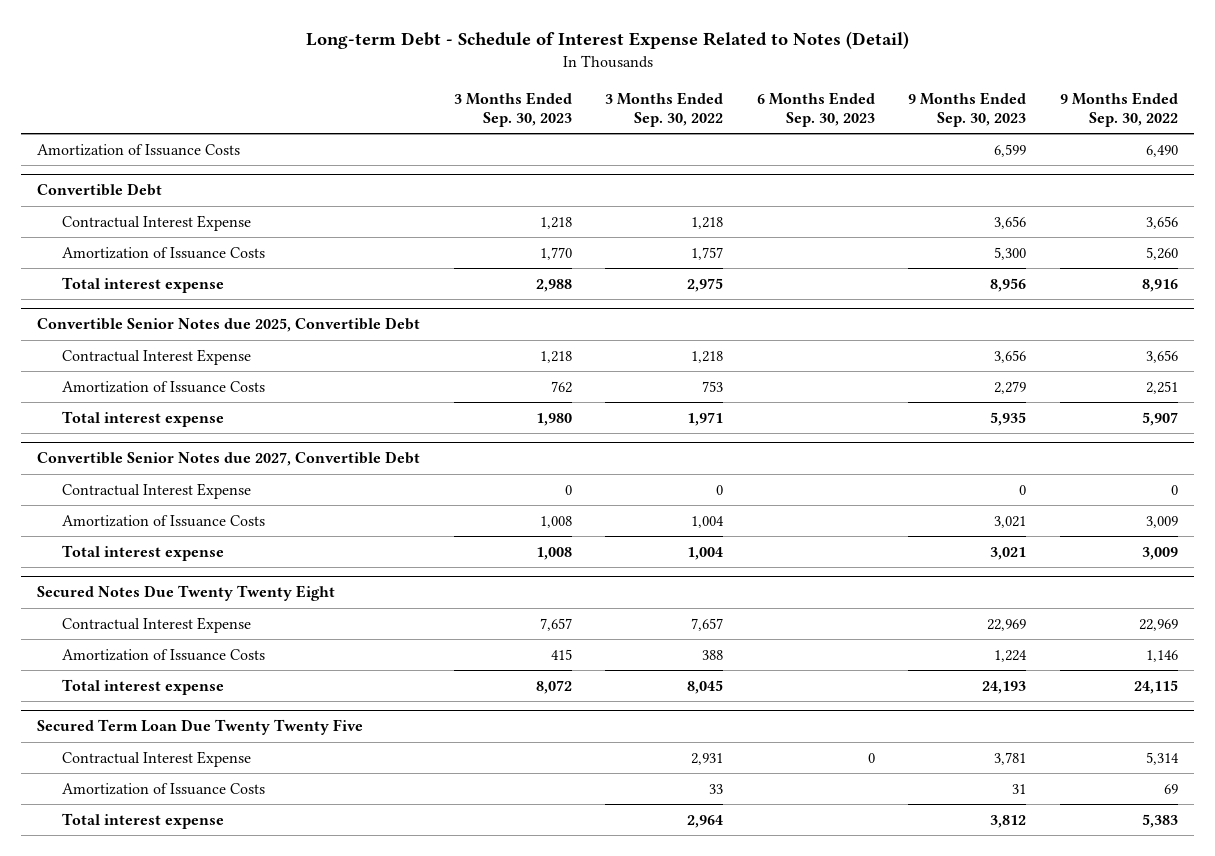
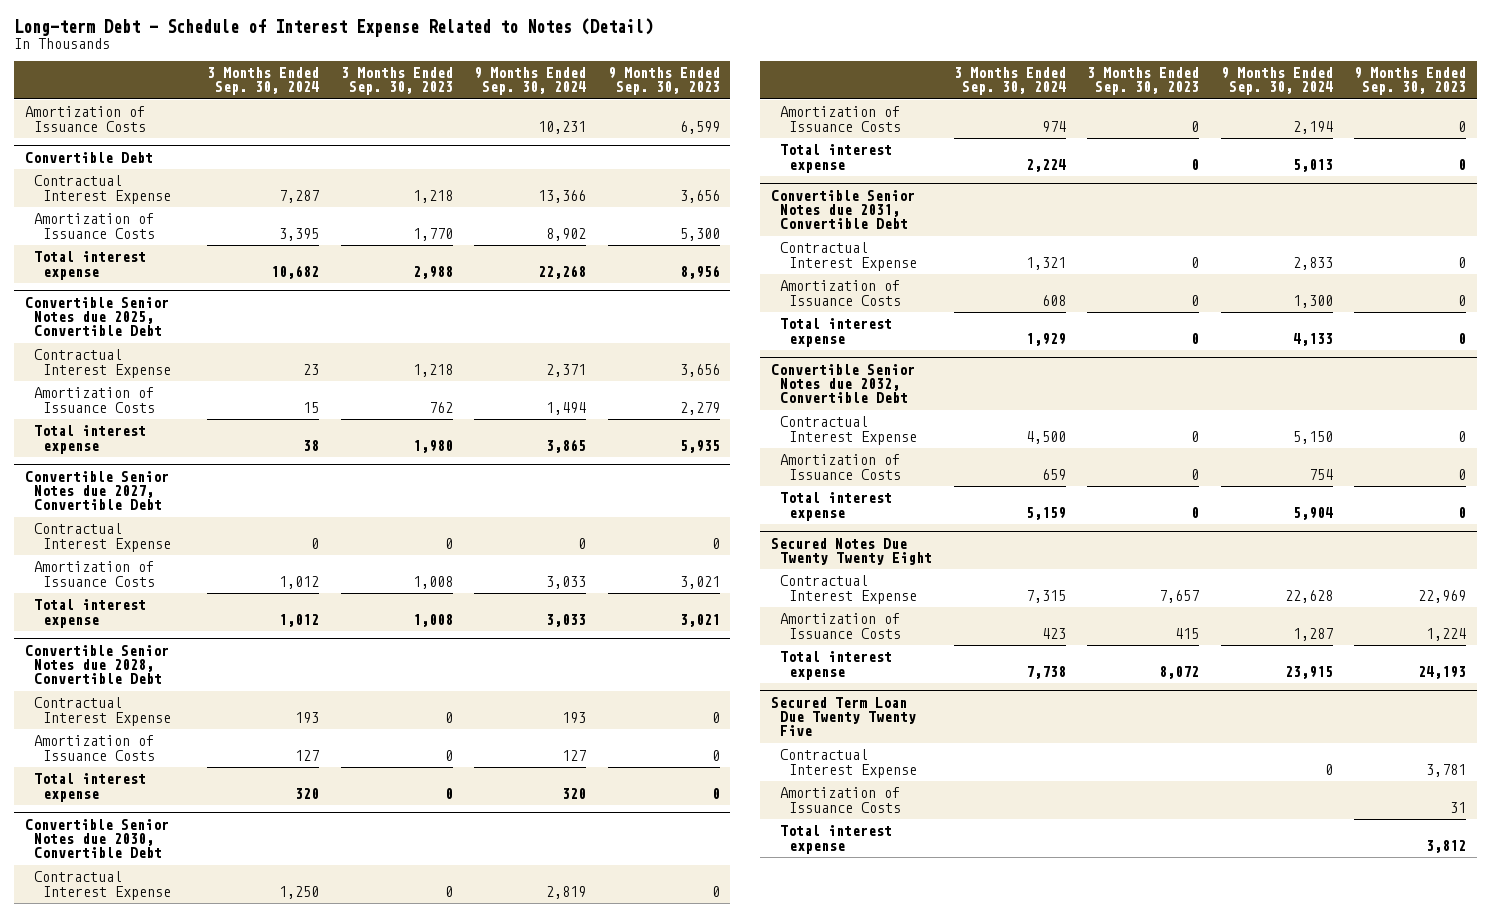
[605,91,724,127] 3 Months Ended Sep. 30, 2022 -> none
[756,91,875,127] 6 Months Ended Sep. 30, 2023 -> none
[1059,91,1178,127] 9 Months Ended Sep. 30, 2022 -> none
none -> [207,67,320,96] 3 Months Ended Sep. 30, 2024
none -> [474,67,587,96] 9 Months Ended Sep. 30, 2024
none -> [24,644,169,685] Convertible Senior Notes due 2028, Convertible Debt
none -> [33,697,171,726] Contractual Interest Expense
none -> [33,735,155,761] Amortization of Issuance Costs
none -> [33,773,146,802] Total interest expense
none -> [24,818,169,859] Convertible Senior Notes due 2030, Convertible Debt
none -> [33,871,171,900] Contractual Interest Expense
none -> [780,106,902,132] Amortization of Issuance Costs
none -> [780,144,893,173] Total interest expense
none -> [771,189,916,230] Convertible Senior Notes due 2031, Convertible Debt
none -> [780,242,918,271] Contractual Interest Expense
none -> [780,280,902,306] Amortization of Issuance Costs
none -> [780,318,893,347] Total interest expense
none -> [771,363,916,404] Convertible Senior Notes due 2032, Convertible Debt
none -> [780,416,918,445] Contractual Interest Expense
none -> [780,454,902,480] Amortization of Issuance Costs
none -> [780,492,893,521] Total interest expense

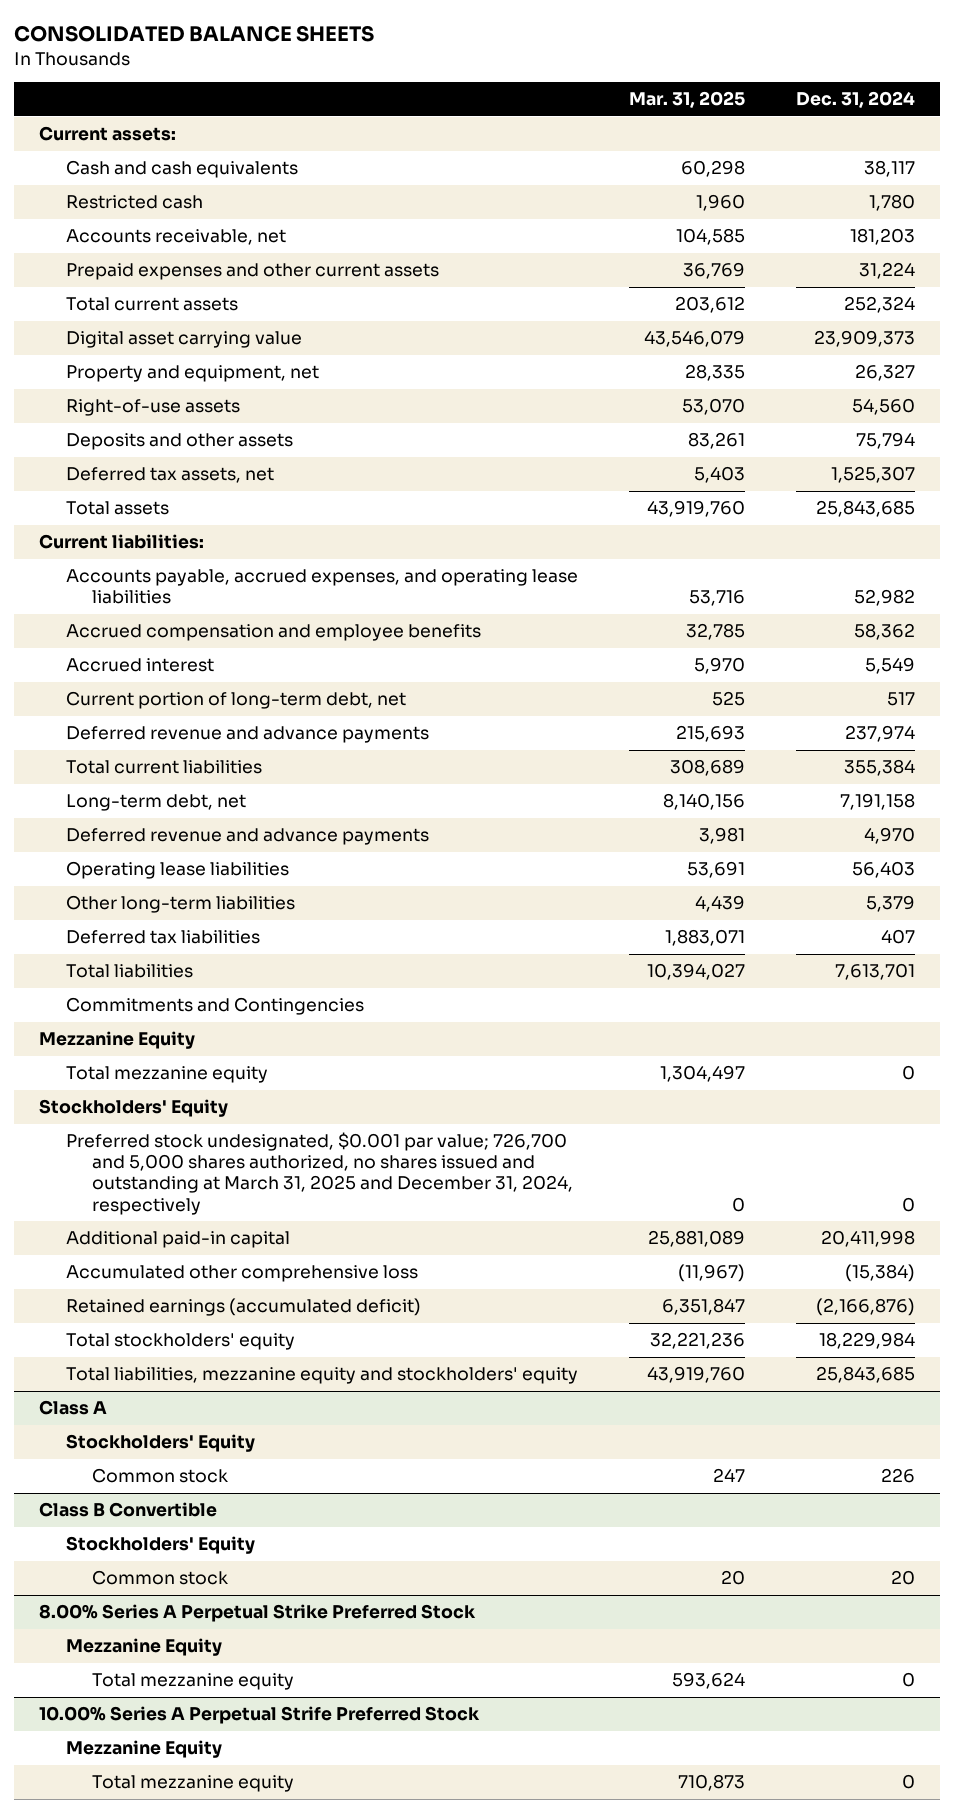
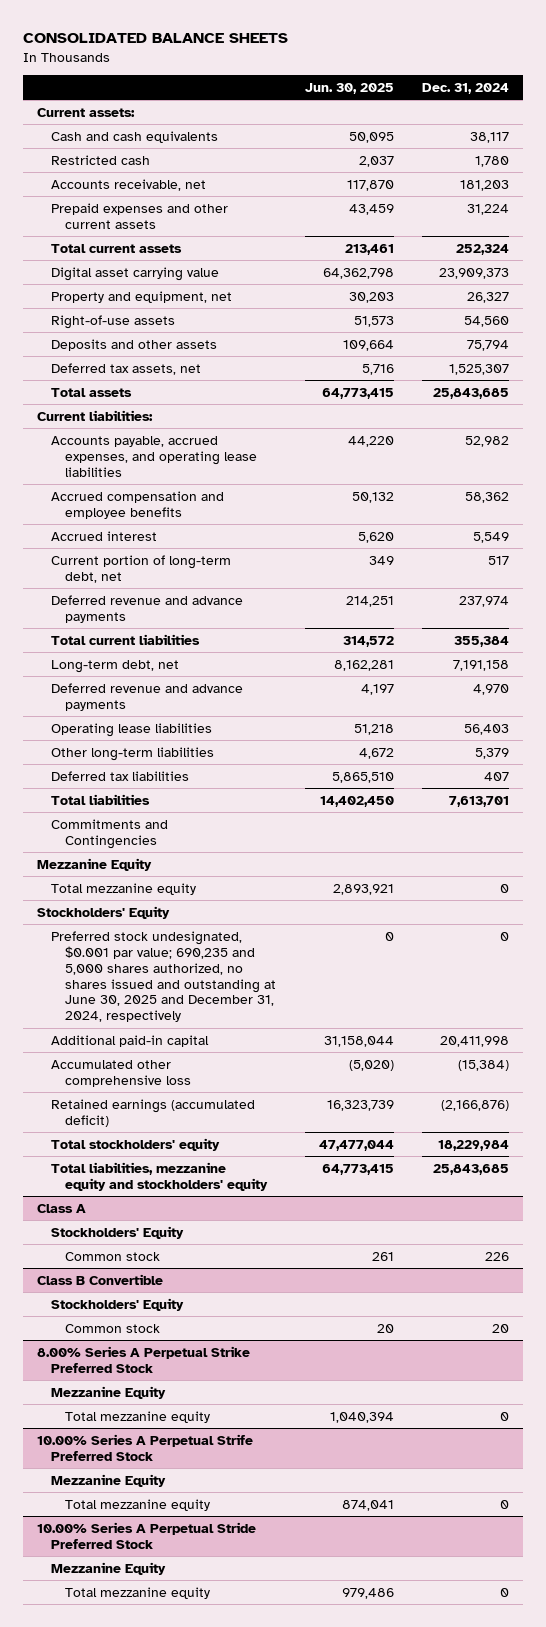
[628,91,745,109] Mar. 31, 2025 -> none
none -> [304,82,394,94] Jun. 30, 2025
[65,1132,574,1215] Preferred stock undesignated, $0.001 par value; 726,700 and 5,000 shares authorized, no shares issued and outstanding at March 31, 2025 and December 31, 2024, respectively -> [50,930,277,1023] Preferred stock undesignated, $0.001 par value; 690,235 and 5,000 shares authorized, no shares issued and outstanding at June 30, 2025 and December 31, 2024, respectively
none -> [36,1521,256,1549] 10.00% Series A Perpetual Stride Preferred Stock
none -> [50,1561,166,1575] Mezzanine Equity
none -> [65,1586,211,1599] Total mezzanine equity

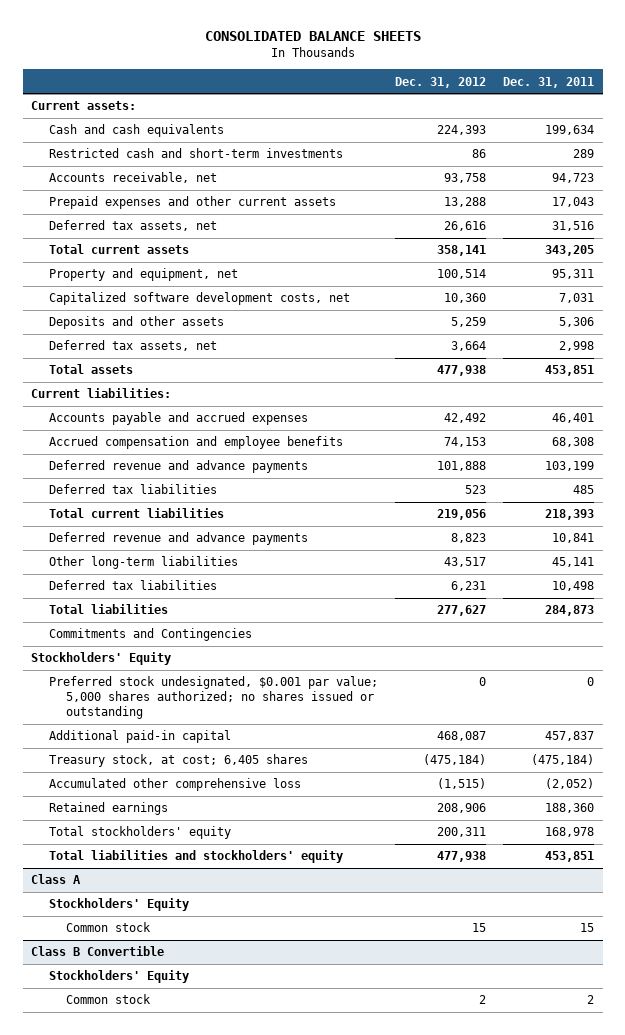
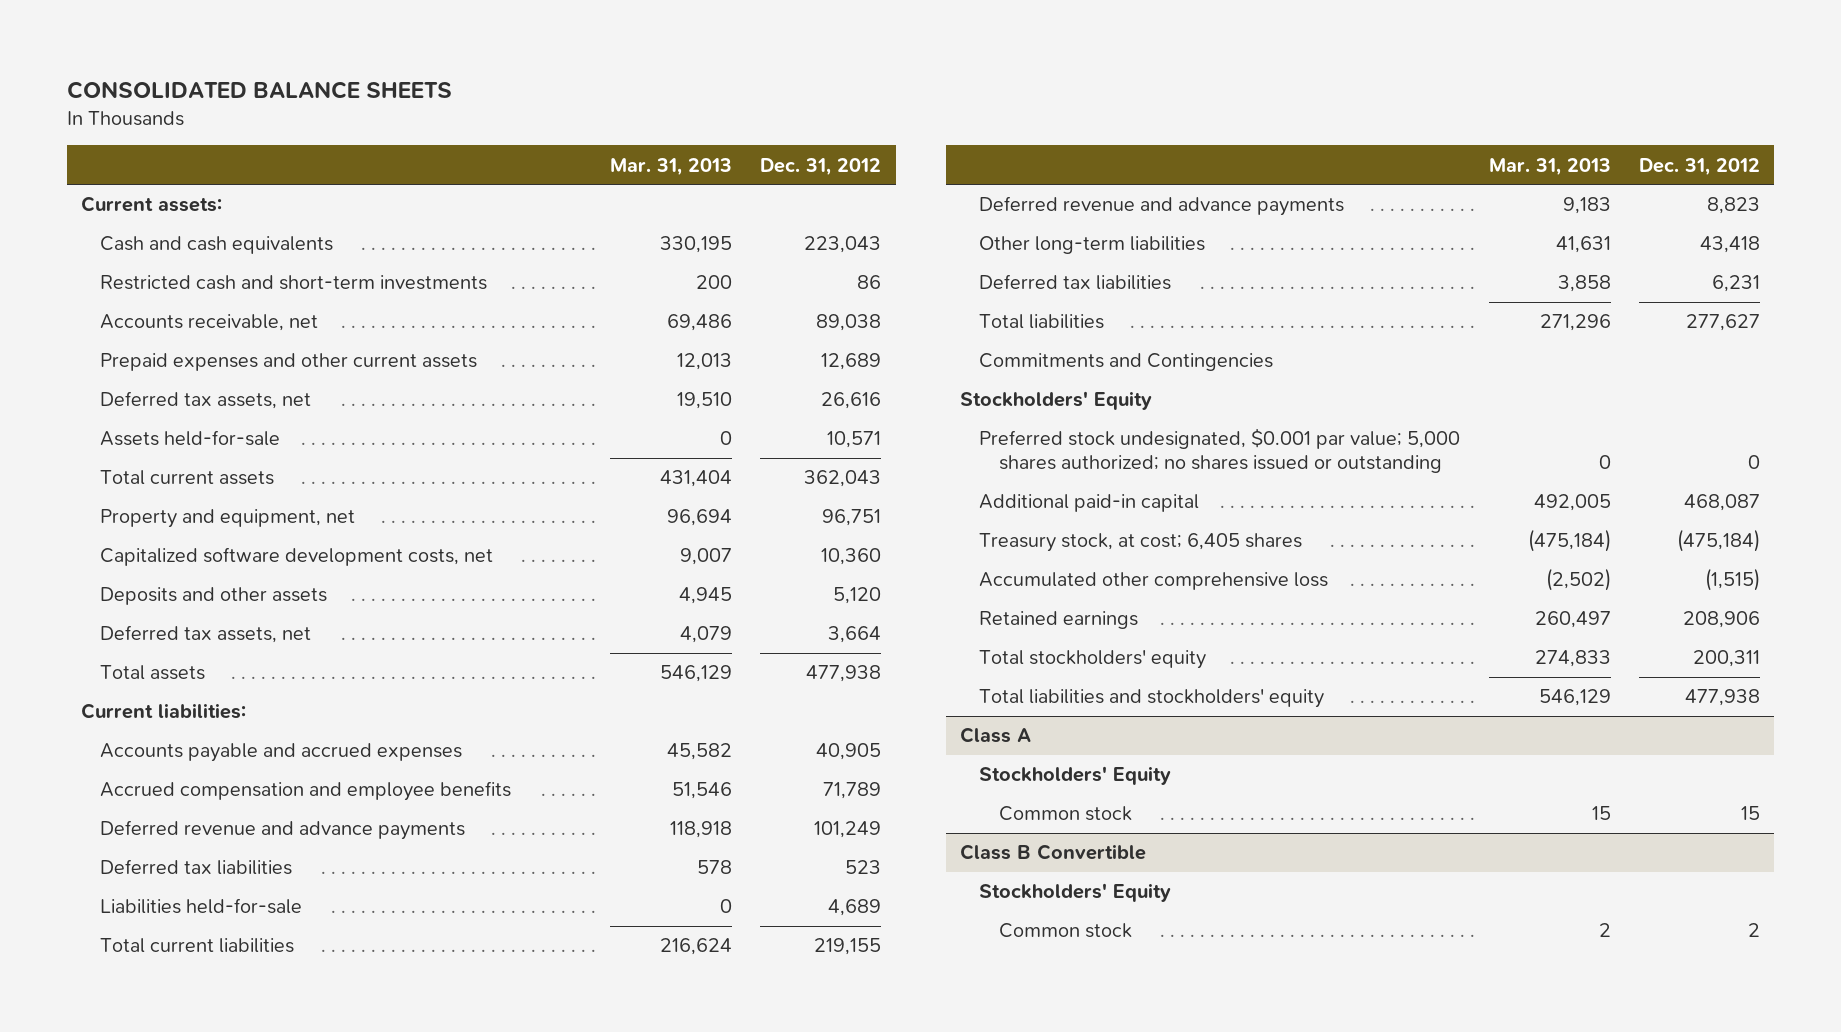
[502,76,594,88] Dec. 31, 2011 -> none
none -> [609,157,732,176] Mar. 31, 2013
[436,125,486,136] 224,393 -> [804,236,882,254] 223,043
[443,173,486,184] 93,758 -> [816,314,882,332] 89,038
[443,197,486,208] 13,288 -> [821,353,882,371] 12,689
none -> [100,430,281,447] Assets held-for-sale
[436,245,486,257] 358,141 -> [804,470,882,488] 362,043
[436,269,486,280] 100,514 -> [822,509,882,527] 96,751
[450,317,486,328] 5,259 -> [833,587,882,605] 5,120
[443,413,486,424] 42,492 -> [816,743,882,761] 40,905
[443,437,486,448] 74,153 -> [823,782,882,800] 71,789
[436,461,486,472] 101,888 -> [814,821,882,839] 101,249
none -> [100,898,303,915] Liabilities held-for-sale
[436,509,486,521] 219,056 -> [814,938,882,956] 219,155
[443,557,486,568] 43,517 -> [1700,236,1761,254] 43,418

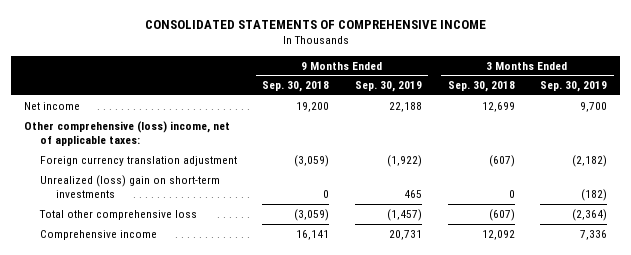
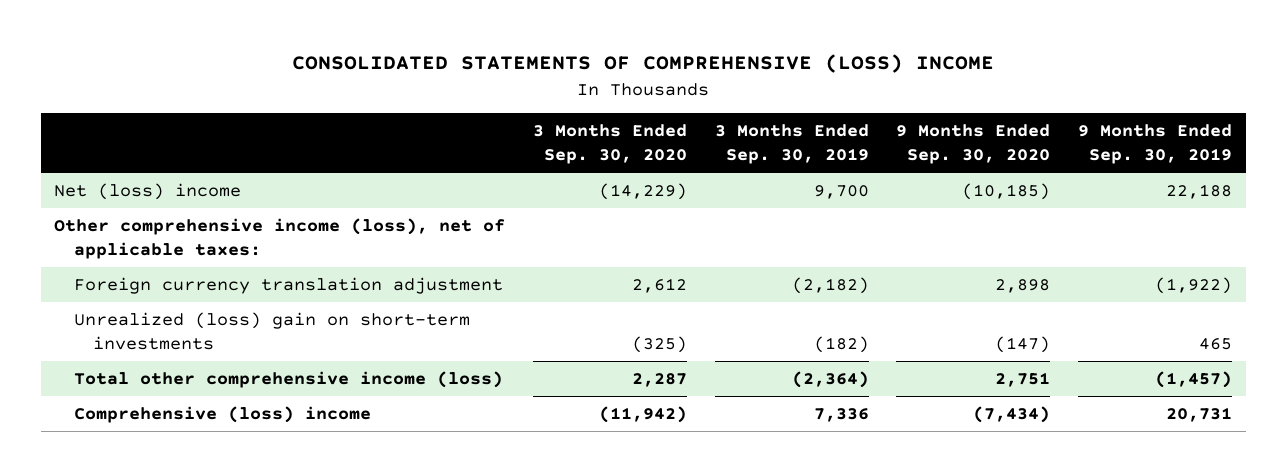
[144,19,486,29] CONSOLIDATED STATEMENTS OF COMPREHENSIVE INCOME -> [292,54,995,74] CONSOLIDATED STATEMENTS OF COMPREHENSIVE (LOSS) INCOME
[262,81,330,93] Sep. 30, 2018 -> none
[447,81,515,93] Sep. 30, 2018 -> none
none -> [532,124,687,165] 3 Months Ended Sep. 30, 2020
none -> [896,124,1051,165] 9 Months Ended Sep. 30, 2020
[23,101,80,110] Net income -> [54,182,242,200] Net (loss) income
[23,120,230,147] Other comprehensive (loss) income, net of applicable taxes: -> [54,217,506,260] Other comprehensive income (loss), net of applicable taxes:
[38,209,197,220] Total other comprehensive loss -> [73,370,503,388] Total other comprehensive income (loss)
[39,229,157,240] Comprehensive income -> [73,405,371,423] Comprehensive (loss) income

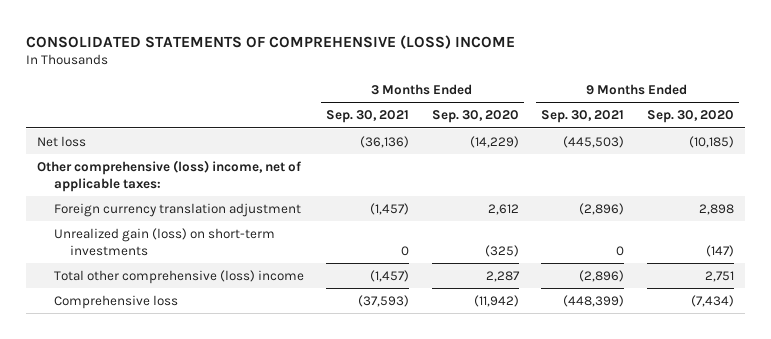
[714,124,869,165] 3 Months Ended Sep. 30, 2019 -> none
[1077,124,1232,165] 9 Months Ended Sep. 30, 2019 -> none
none -> [326,110,410,124] Sep. 30, 2021
none -> [541,110,625,124] Sep. 30, 2021
[54,182,242,200] Net (loss) income -> [37,135,87,147] Net loss
[54,217,506,260] Other comprehensive income (loss), net of applicable taxes: -> [37,159,302,192] Other comprehensive (loss) income, net of applicable taxes:
[73,311,470,351] Unrealized (loss) gain on short-term investments -> [53,227,275,256] Unrealized gain (loss) on short-term investments
[73,370,503,388] Total other comprehensive income (loss) -> [53,269,304,284] Total other comprehensive (loss) income
[73,405,371,423] Comprehensive (loss) income -> [53,294,178,309] Comprehensive loss

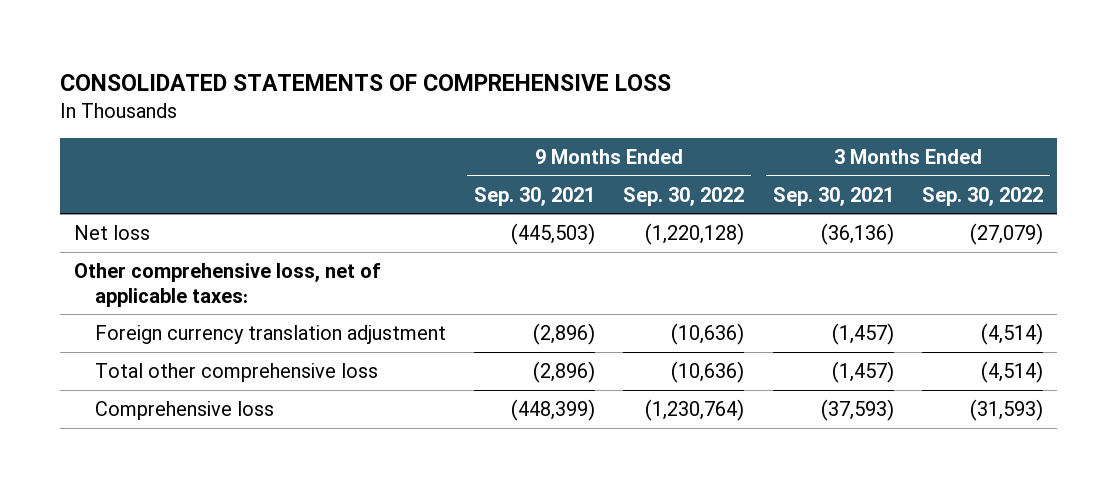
[25,34,515,49] CONSOLIDATED STATEMENTS OF COMPREHENSIVE (LOSS) INCOME -> [60,74,672,92] CONSOLIDATED STATEMENTS OF COMPREHENSIVE LOSS
[431,110,519,124] Sep. 30, 2020 -> none
[646,110,734,124] Sep. 30, 2020 -> none
none -> [623,186,745,206] Sep. 30, 2022
none -> [922,186,1044,206] Sep. 30, 2022
[37,159,302,192] Other comprehensive (loss) income, net of applicable taxes: -> [74,262,381,307] Other comprehensive loss, net of applicable taxes:
[53,227,275,256] Unrealized gain (loss) on short-term investments -> none
[53,269,304,284] Total other comprehensive (loss) income -> [94,362,378,382] Total other comprehensive loss

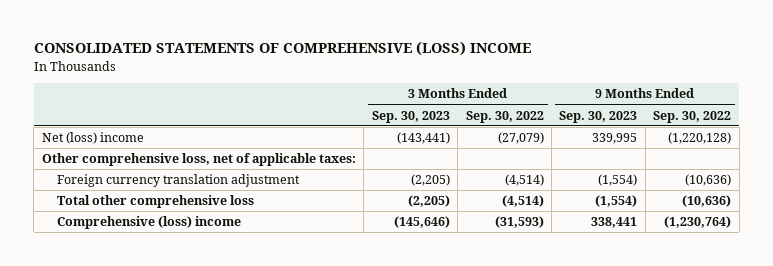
[60,74,672,92] CONSOLIDATED STATEMENTS OF COMPREHENSIVE LOSS -> [33,41,531,57] CONSOLIDATED STATEMENTS OF COMPREHENSIVE (LOSS) INCOME
[474,186,596,206] Sep. 30, 2021 -> none
[772,186,894,206] Sep. 30, 2021 -> none
none -> [371,110,450,123] Sep. 30, 2023
none -> [559,110,638,123] Sep. 30, 2023
[74,224,151,240] Net loss -> [41,132,144,145] Net (loss) income
[94,400,274,420] Comprehensive loss -> [56,216,241,230] Comprehensive (loss) income

